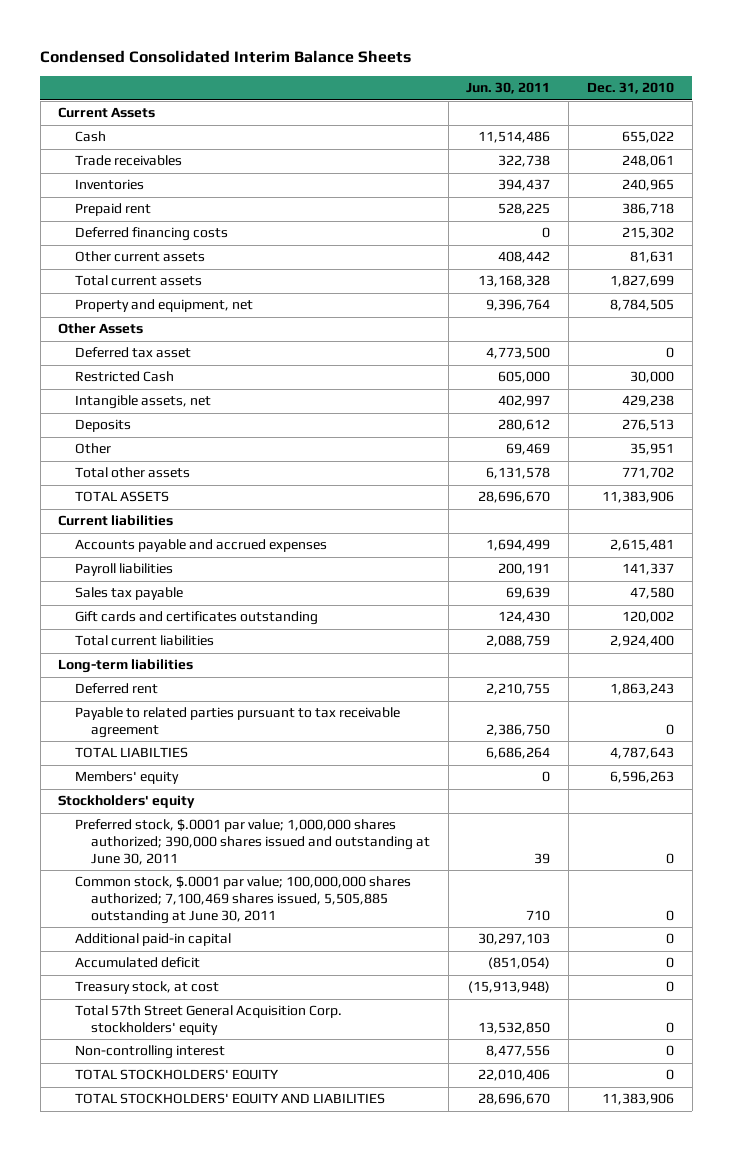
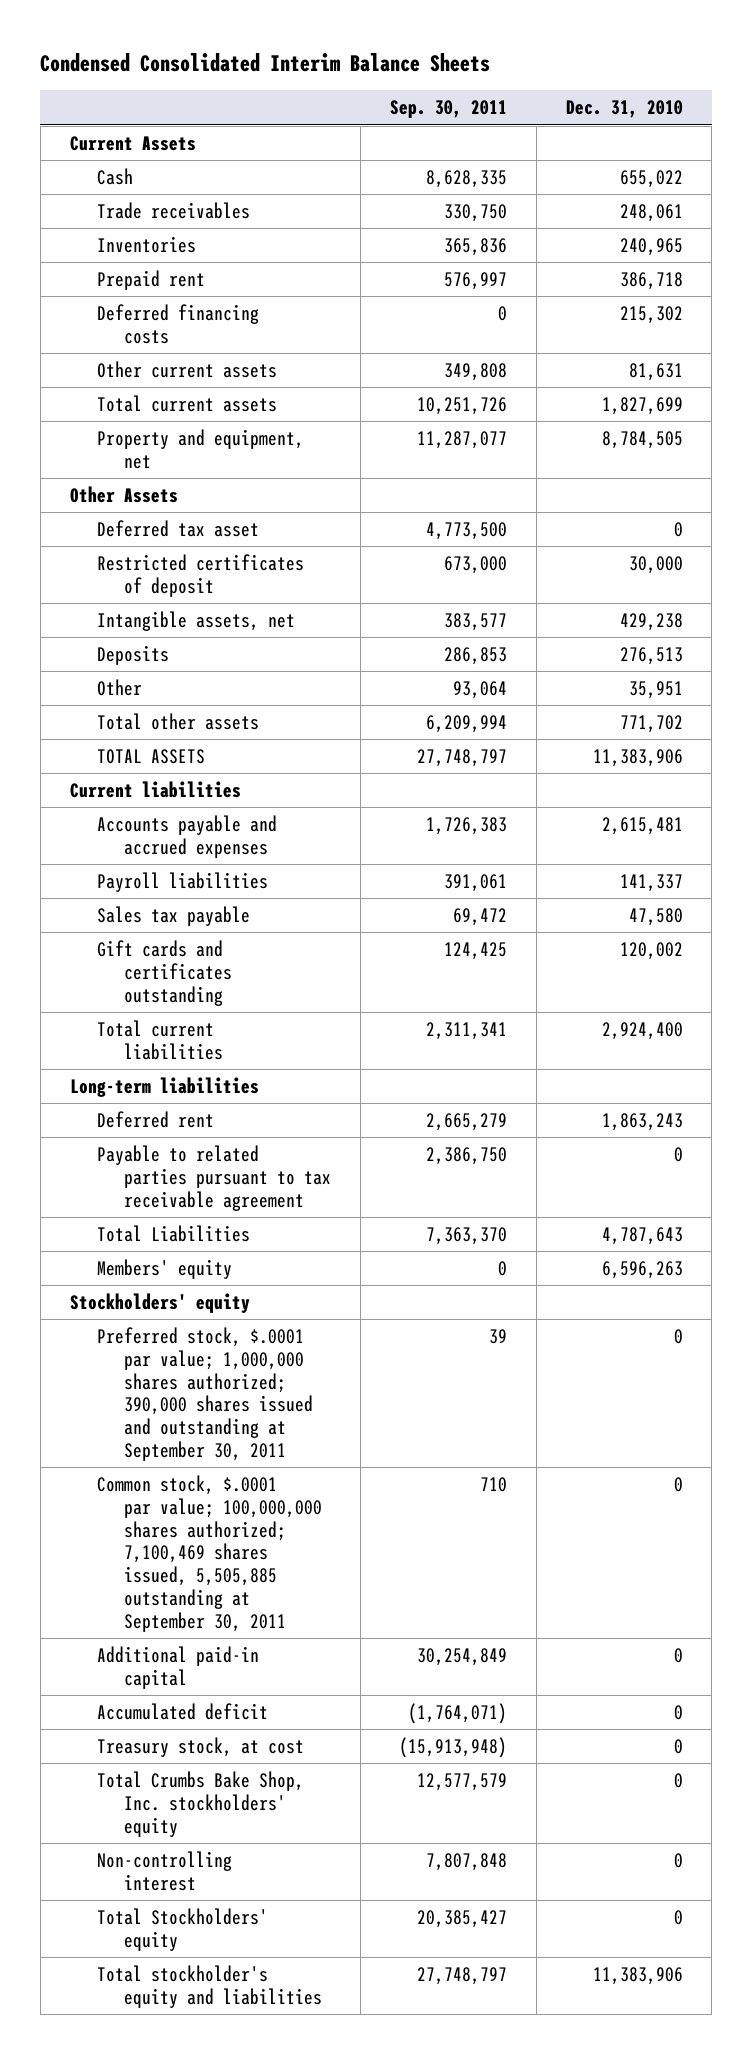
[466,82,551,95] Jun. 30, 2011 -> none
none -> [390,100,508,119] Sep. 30, 2011
[74,371,174,383] Restricted Cash -> [96,554,304,597] Restricted certificates of deposit
[74,747,188,759] TOTAL LIABILTIES -> [96,1225,250,1243] Total Liabilities
[74,819,430,865] Preferred stock, $.0001 par value; 1,000,000 shares authorized; 390,000 shares issued and outstanding at June 30, 2011 -> [96,1327,314,1461] Preferred stock, $.0001 par value; 1,000,000 shares authorized; 390,000 shares issued and outstanding at September 30, 2011
[74,876,411,924] Common stock, $.0001 par value; 100,000,000 shares authorized; 7,100,469 shares issued, 5,505,885 outstanding at June 30, 2011 -> [96,1475,323,1632] Common stock, $.0001 par value; 100,000,000 shares authorized; 7,100,469 shares issued, 5,505,885 outstanding at September 30, 2011
[74,1005,342,1036] Total 57th Street General Acquisition Corp. stockholders' equity -> [96,1771,304,1837] Total Crumbs Bake Shop, Inc. stockholders' equity
[74,1069,279,1081] TOTAL STOCKHOLDERS' EQUITY -> [96,1908,268,1951] Total Stockholders' equity
[74,1093,385,1105] TOTAL STOCKHOLDERS' EQUITY AND LIABILITIES -> [96,1965,323,2008] Total stockholder's equity and liabilities

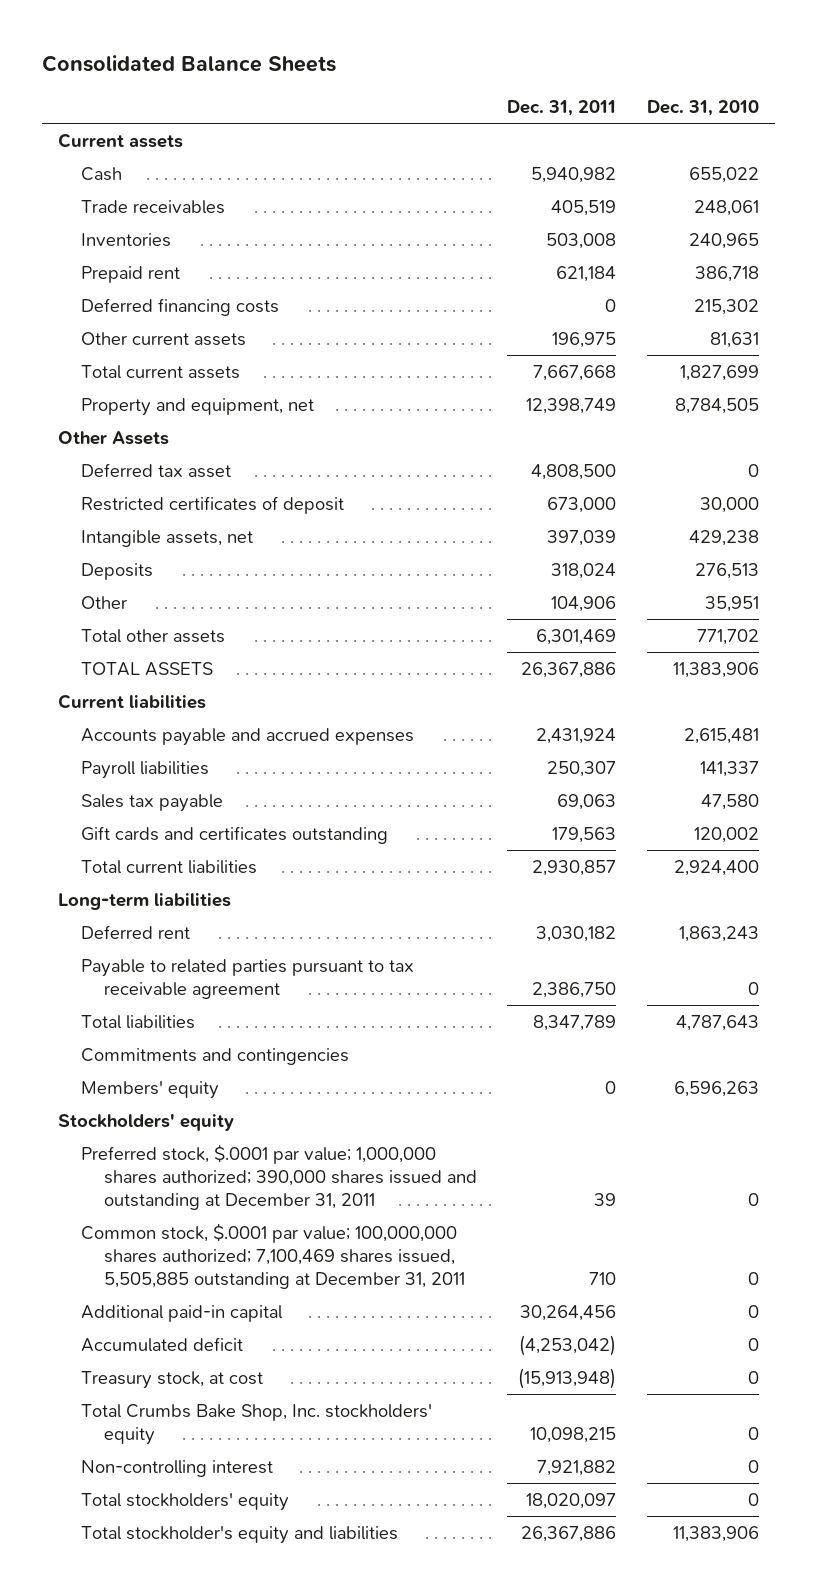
[40,52,491,72] Condensed Consolidated Interim Balance Sheets -> [42,55,337,73] Consolidated Balance Sheets
[390,100,508,119] Sep. 30, 2011 -> none
none -> [507,99,617,116] Dec. 31, 2011
[69,136,196,152] Current Assets -> [57,133,183,149] Current assets
[96,1225,250,1243] Total Liabilities -> [80,1015,195,1030] Total liabilities
none -> [80,1048,349,1066] Commitments and contingencies
[96,1327,314,1461] Preferred stock, $.0001 par value; 1,000,000 shares authorized; 390,000 shares issued and outstanding at September 30, 2011 -> [80,1144,477,1210] Preferred stock, $.0001 par value; 1,000,000 shares authorized; 390,000 shares issued and outstanding at December 31, 2011
[96,1475,323,1632] Common stock, $.0001 par value; 100,000,000 shares authorized; 7,100,469 shares issued, 5,505,885 outstanding at September 30, 2011 -> [80,1223,465,1289] Common stock, $.0001 par value; 100,000,000 shares authorized; 7,100,469 shares issued, 5,505,885 outstanding at December 31, 2011
[96,1908,268,1951] Total Stockholders' equity -> [80,1493,289,1512] Total stockholders' equity

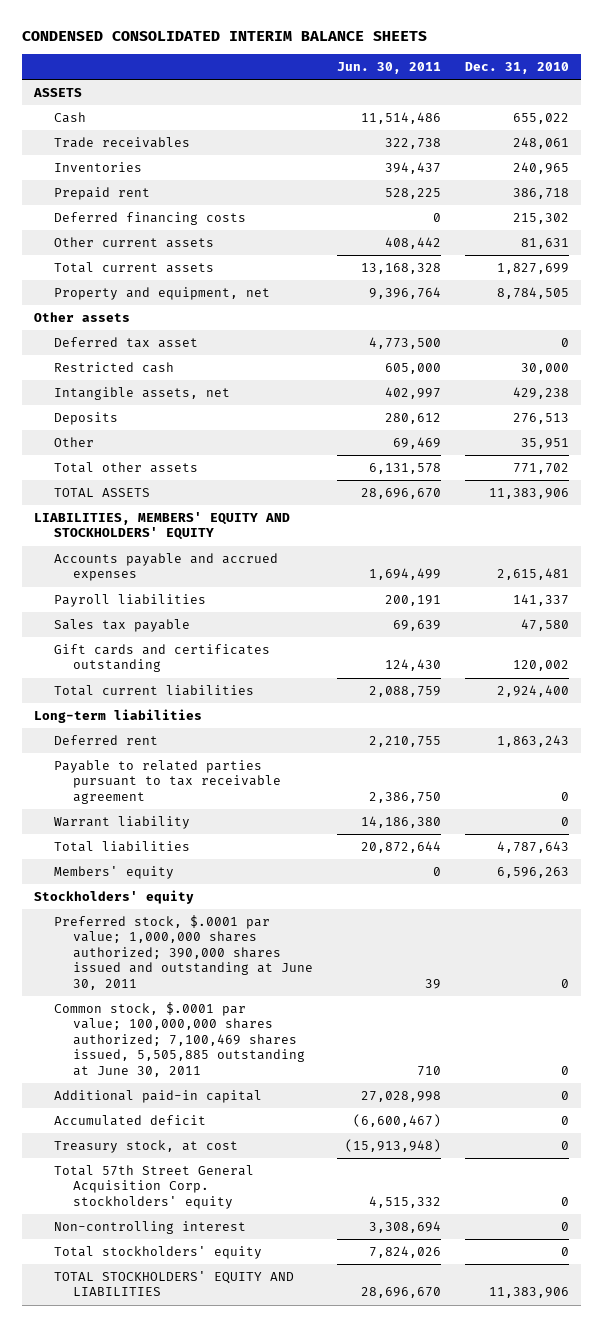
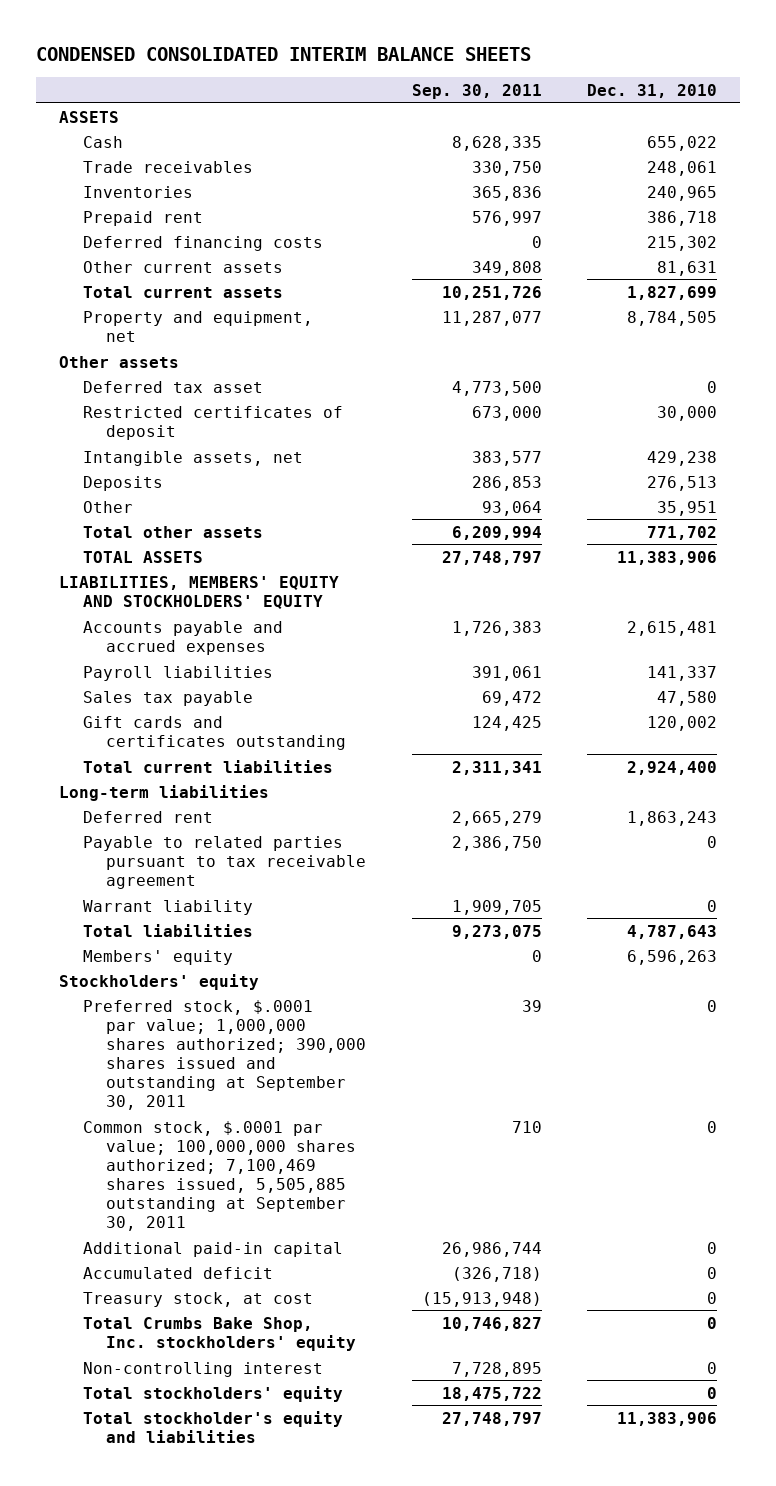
[337,61,442,74] Jun. 30, 2011 -> none
none -> [411,84,542,100] Sep. 30, 2011
[53,362,174,374] Restricted cash -> [82,405,343,440] Restricted certificates of deposit
[53,915,314,990] Preferred stock, $.0001 par value; 1,000,000 shares authorized; 390,000 shares issued and outstanding at June 30, 2011 -> [82,999,367,1110] Preferred stock, $.0001 par value; 1,000,000 shares authorized; 390,000 shares issued and outstanding at September 30, 2011
[53,1002,306,1077] Common stock, $.0001 par value; 100,000,000 shares authorized; 7,100,469 shares issued, 5,505,885 outstanding at June 30, 2011 -> [82,1120,357,1231] Common stock, $.0001 par value; 100,000,000 shares authorized; 7,100,469 shares issued, 5,505,885 outstanding at September 30, 2011
[53,1165,254,1209] Total 57th Street General Acquisition Corp. stockholders' equity -> [82,1316,357,1351] Total Crumbs Bake Shop, Inc. stockholders' equity
[53,1271,294,1297] TOTAL STOCKHOLDERS' EQUITY AND LIABILITIES -> [82,1410,343,1443] Total stockholder's equity and liabilities

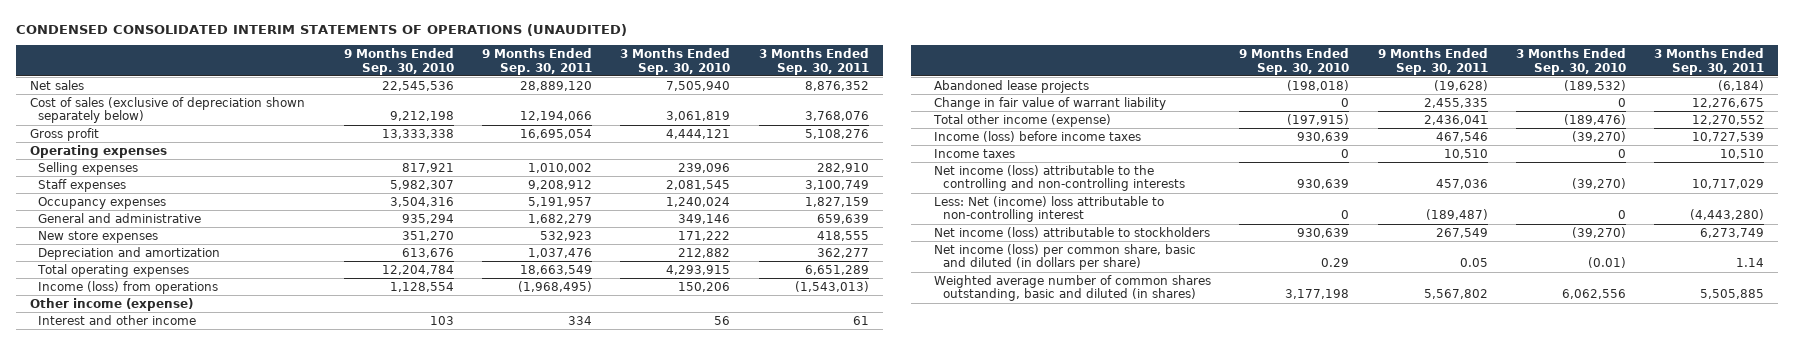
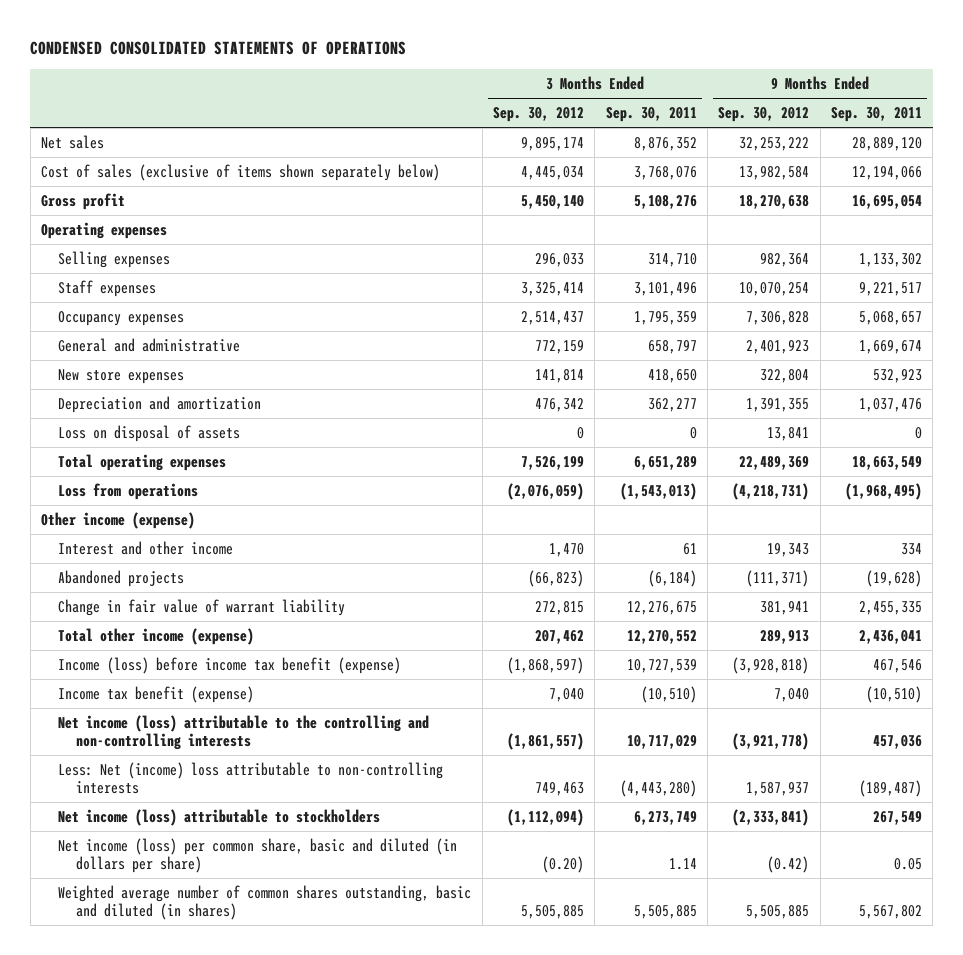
[15,23,627,36] CONDENSED CONSOLIDATED INTERIM STATEMENTS OF OPERATIONS (UNAUDITED) -> [30,40,407,55] CONDENSED CONSOLIDATED STATEMENTS OF OPERATIONS
[343,47,454,75] 9 Months Ended Sep. 30, 2010 -> none
[620,47,731,75] 3 Months Ended Sep. 30, 2010 -> none
none -> [493,107,585,123] Sep. 30, 2012
none -> [718,107,810,123] Sep. 30, 2012
[29,96,305,124] Cost of sales (exclusive of depreciation shown separately below) -> [41,163,441,181] Cost of sales (exclusive of items shown separately below)
[527,162,592,173] 1,010,002 -> [859,252,923,267] 1,133,302
[816,162,869,173] 282,910 -> [647,252,697,267] 314,710
[527,179,592,190] 9,208,912 -> [859,281,923,296] 9,221,517
[804,179,869,190] 3,100,749 -> [633,281,697,296] 3,101,496
[527,196,592,207] 5,191,957 -> [859,310,923,325] 5,068,657
[804,196,869,207] 1,827,159 -> [633,310,697,325] 1,795,359
[527,213,592,224] 1,682,279 -> [859,339,923,354] 1,669,674
[816,213,869,224] 659,639 -> [647,339,697,354] 658,797
[816,230,869,241] 418,555 -> [647,368,697,383] 418,650
none -> [58,424,241,442] Loss on disposal of assets
[38,280,219,294] Income (loss) from operations -> [58,482,199,500] Loss from operations
[934,79,1090,93] Abandoned lease projects -> [58,569,185,587] Abandoned projects
[934,130,1142,142] Income (loss) before income taxes -> [58,656,402,674] Income (loss) before income tax benefit (expense)
[934,148,1016,158] Income taxes -> [58,685,255,703] Income tax benefit (expense)
[1443,148,1488,159] 10,510 -> [866,685,923,703] (10,510)
[1720,148,1765,159] 10,510 -> [640,685,697,703] (10,510)
[934,195,1165,223] Less: Net (income) loss attributable to non-controlling interest -> [58,761,444,795] Less: Net (income) loss attributable to non-controlling interests

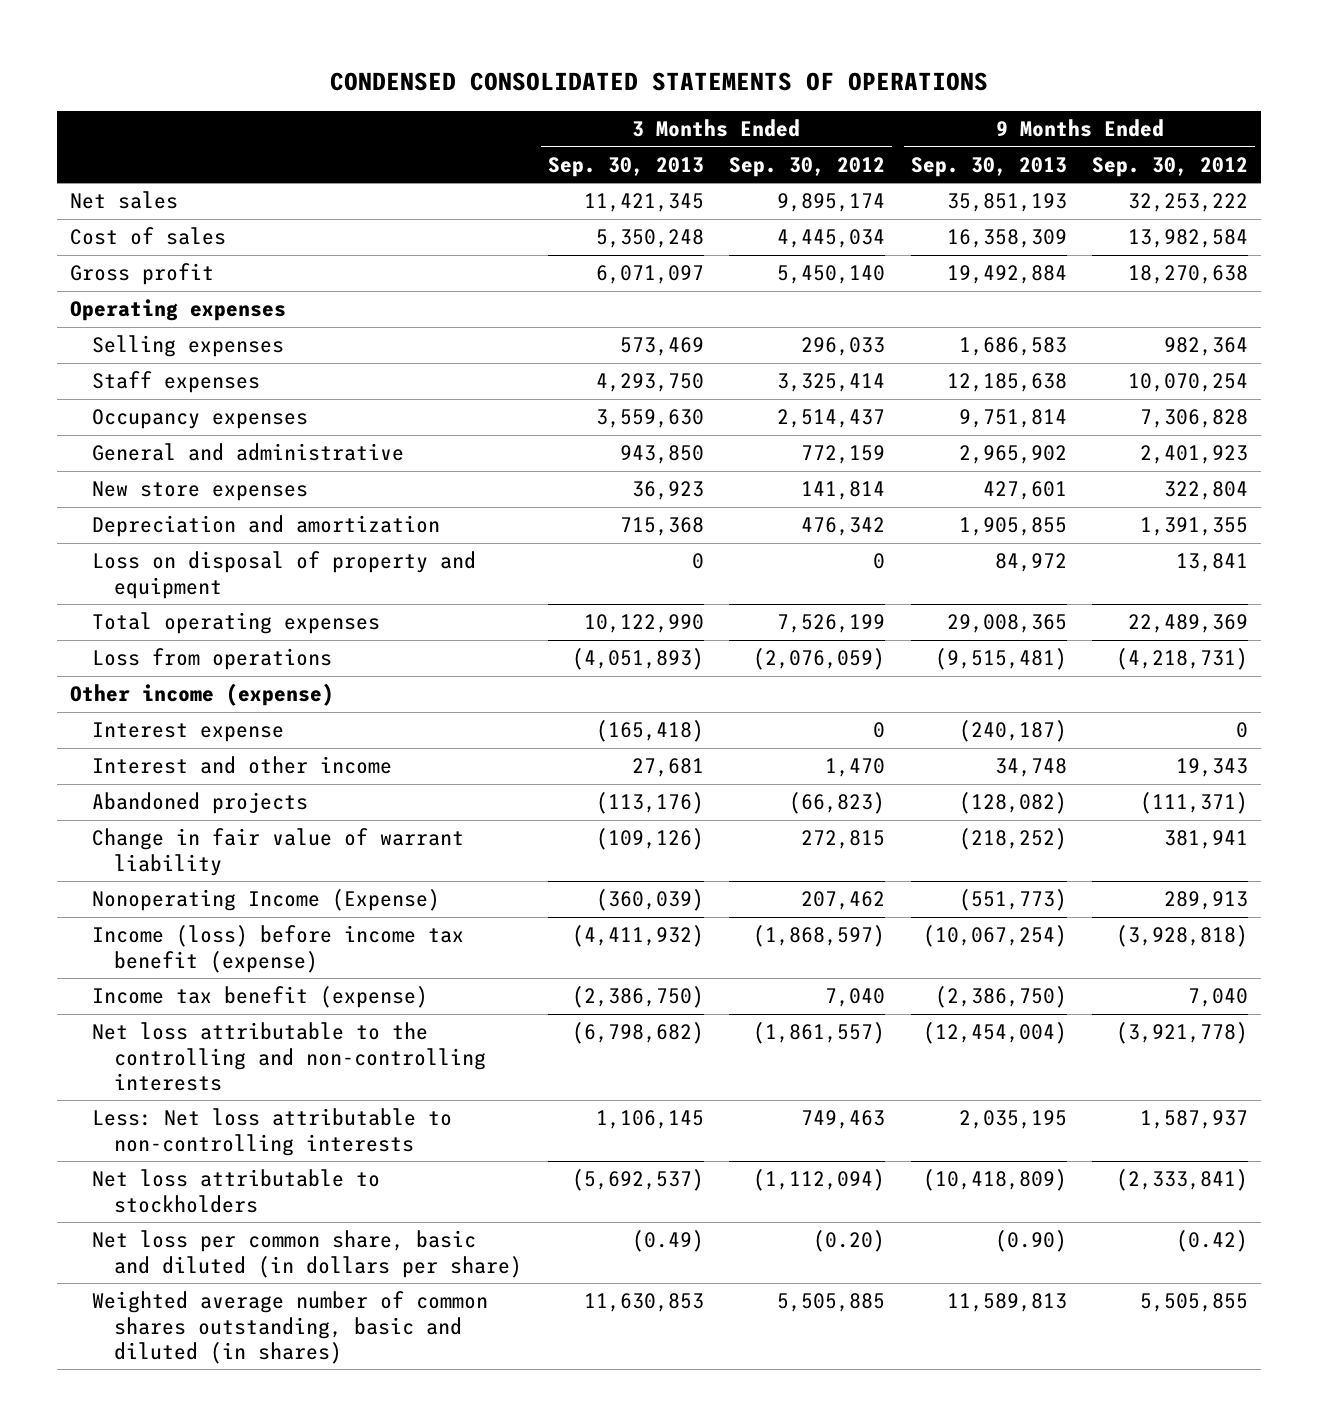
[605,107,697,123] Sep. 30, 2011 -> none
[831,107,923,123] Sep. 30, 2011 -> none
none -> [547,156,704,177] Sep. 30, 2013
none -> [910,156,1067,177] Sep. 30, 2013
[41,163,441,181] Cost of sales (exclusive of items shown separately below) -> [69,227,226,246] Cost of sales
[58,424,241,442] Loss on disposal of assets -> [91,551,476,599] Loss on disposal of property and equipment
none -> [91,722,284,743] Interest expense
[58,627,255,645] Total other income (expense) -> [91,889,440,912] Nonoperating Income (Expense)
[58,714,430,751] Net income (loss) attributable to the controlling and non-controlling interests -> [91,1022,486,1091] Net loss attributable to the controlling and non-controlling interests
[58,761,444,795] Less: Net (income) loss attributable to non-controlling interests -> [91,1108,452,1156] Less: Net loss attributable to non-controlling interests
[58,808,381,826] Net income (loss) attributable to stockholders -> [91,1169,380,1213] Net loss attributable to stockholders
[58,837,458,874] Net income (loss) per common share, basic and diluted (in dollars per share) -> [91,1230,522,1278] Net loss per common share, basic and diluted (in dollars per share)
[746,905,810,920] 5,505,885 -> [1140,1293,1249,1313] 5,505,855

